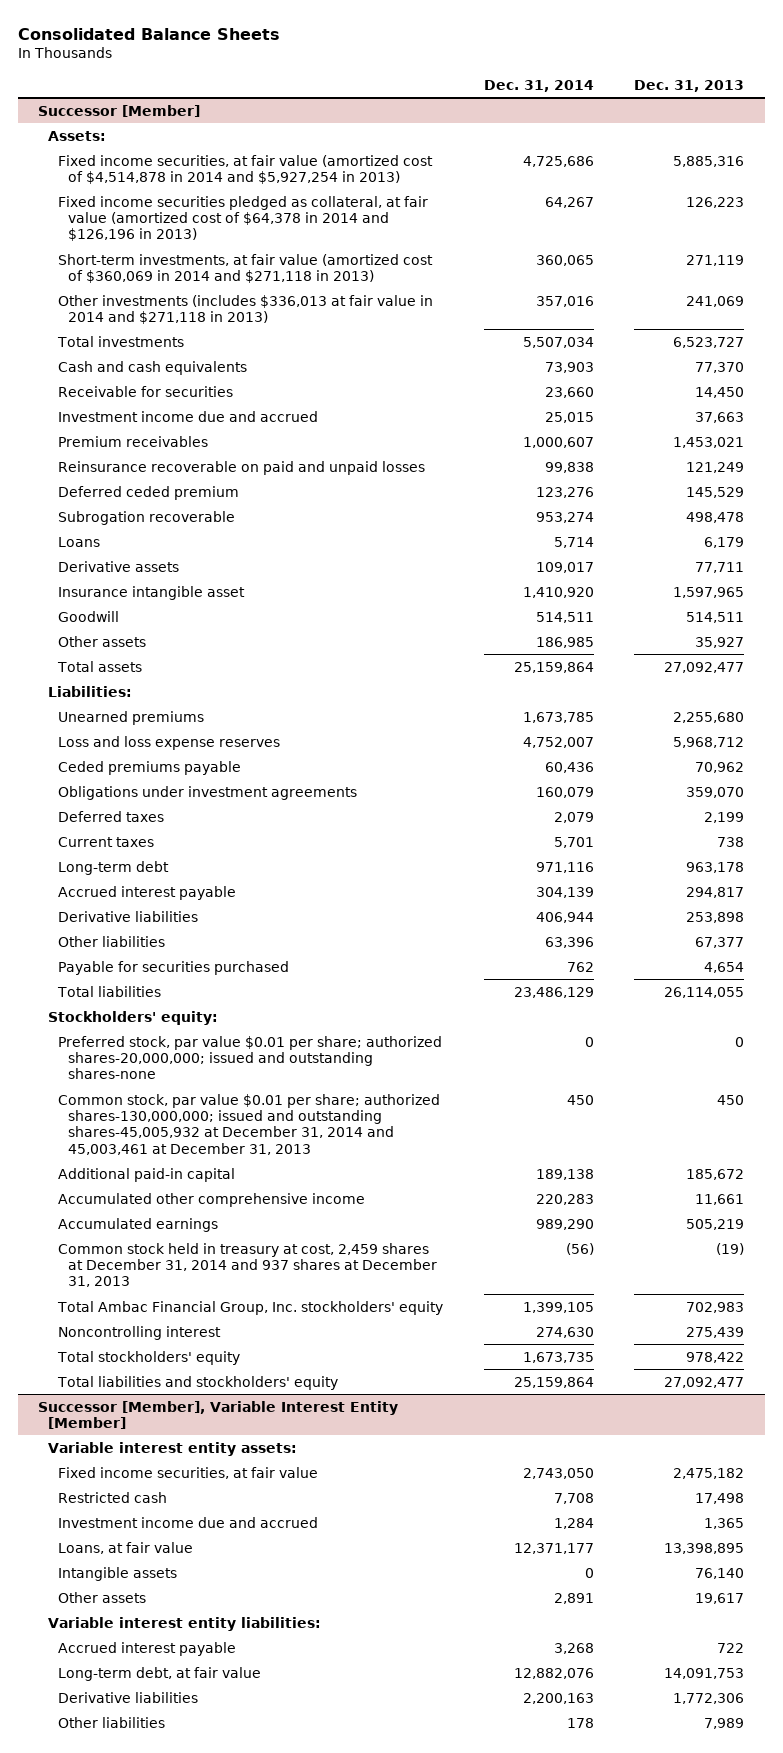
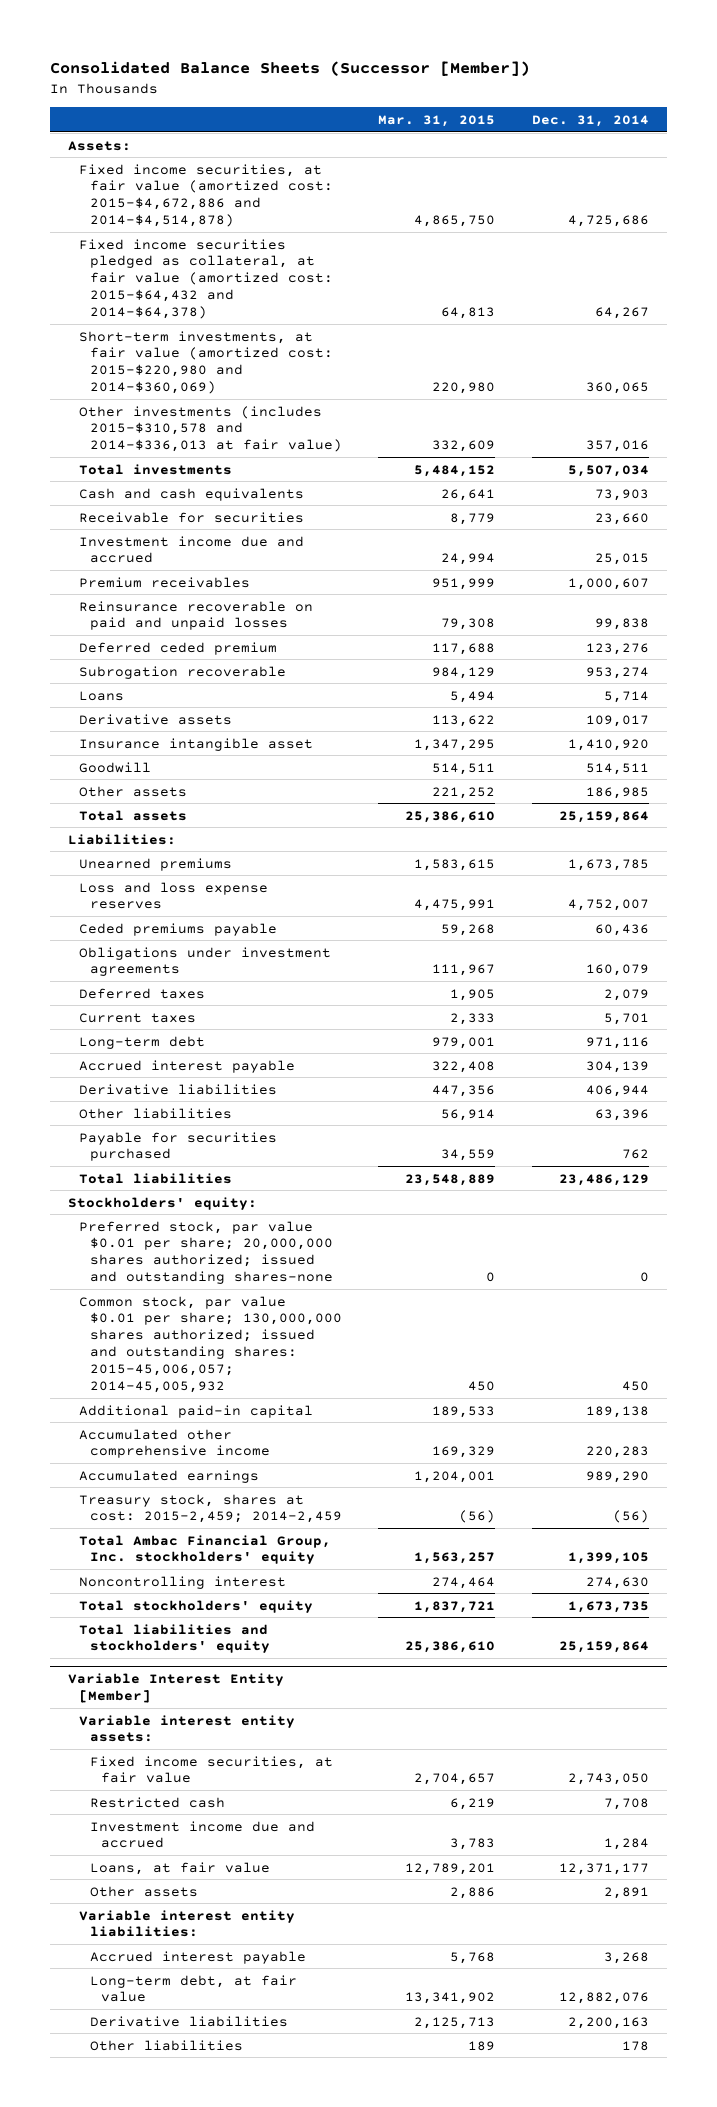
[18,27,281,40] Consolidated Balance Sheets -> [50,60,531,76] Consolidated Balance Sheets (Successor [Member])
[634,79,745,92] Dec. 31, 2013 -> none
none -> [378,114,496,127] Mar. 31, 2015
[38,104,201,117] Successor [Member] -> none
[58,154,434,184] Fixed income securities, at fair value (amortized cost of $4,514,878 in 2014 and $5,927,254 in 2013) -> [79,163,334,228] Fixed income securities, at fair value (amortized cost: 2015-$4,672,886 and 2014-$4,514,878)
[58,195,429,242] Fixed income securities pledged as collateral, at fair value (amortized cost of $64,378 in 2014 and $126,196 in 2013) -> [79,238,334,320] Fixed income securities pledged as collateral, at fair value (amortized cost: 2015-$64,432 and 2014-$64,378)
[58,253,434,283] Short-term investments, at fair value (amortized cost of $360,069 in 2014 and $271,118 in 2013) -> [79,330,334,395] Short-term investments, at fair value (amortized cost: 2015-$220,980 and 2014-$360,069)
[58,294,434,324] Other investments (includes $336,013 at fair value in 2014 and $271,118 in 2013) -> [79,405,343,453] Other investments (includes 2015-$310,578 and 2014-$336,013 at fair value)
[58,1035,443,1080] Preferred stock, par value $0.01 per share; authorized shares-20,000,000; issued and outstanding shares-none -> [79,1220,334,1285] Preferred stock, par value $0.01 per share; 20,000,000 shares authorized; issued and outstanding shares-none
[58,1093,441,1155] Common stock, par value $0.01 per share; authorized shares-130,000,000; issued and outstanding shares-45,005,932 at December 31, 2014 and 45,003,461 at December 31, 2013 -> [79,1295,343,1394] Common stock, par value $0.01 per share; 130,000,000 shares authorized; issued and outstanding shares: 2015-45,006,057; 2014-45,005,932
[58,1242,437,1288] Common stock held in treasury at cost, 2,459 shares at December 31, 2014 and 937 shares at December 31, 2013 -> [79,1493,343,1524] Treasury stock, shares at cost: 2015-2,459; 2014-2,459
[38,1400,399,1429] Successor [Member], Variable Interest Entity [Member] -> [68,1673,285,1703] Variable Interest Entity [Member]
[58,1566,178,1581] Intangible assets -> none

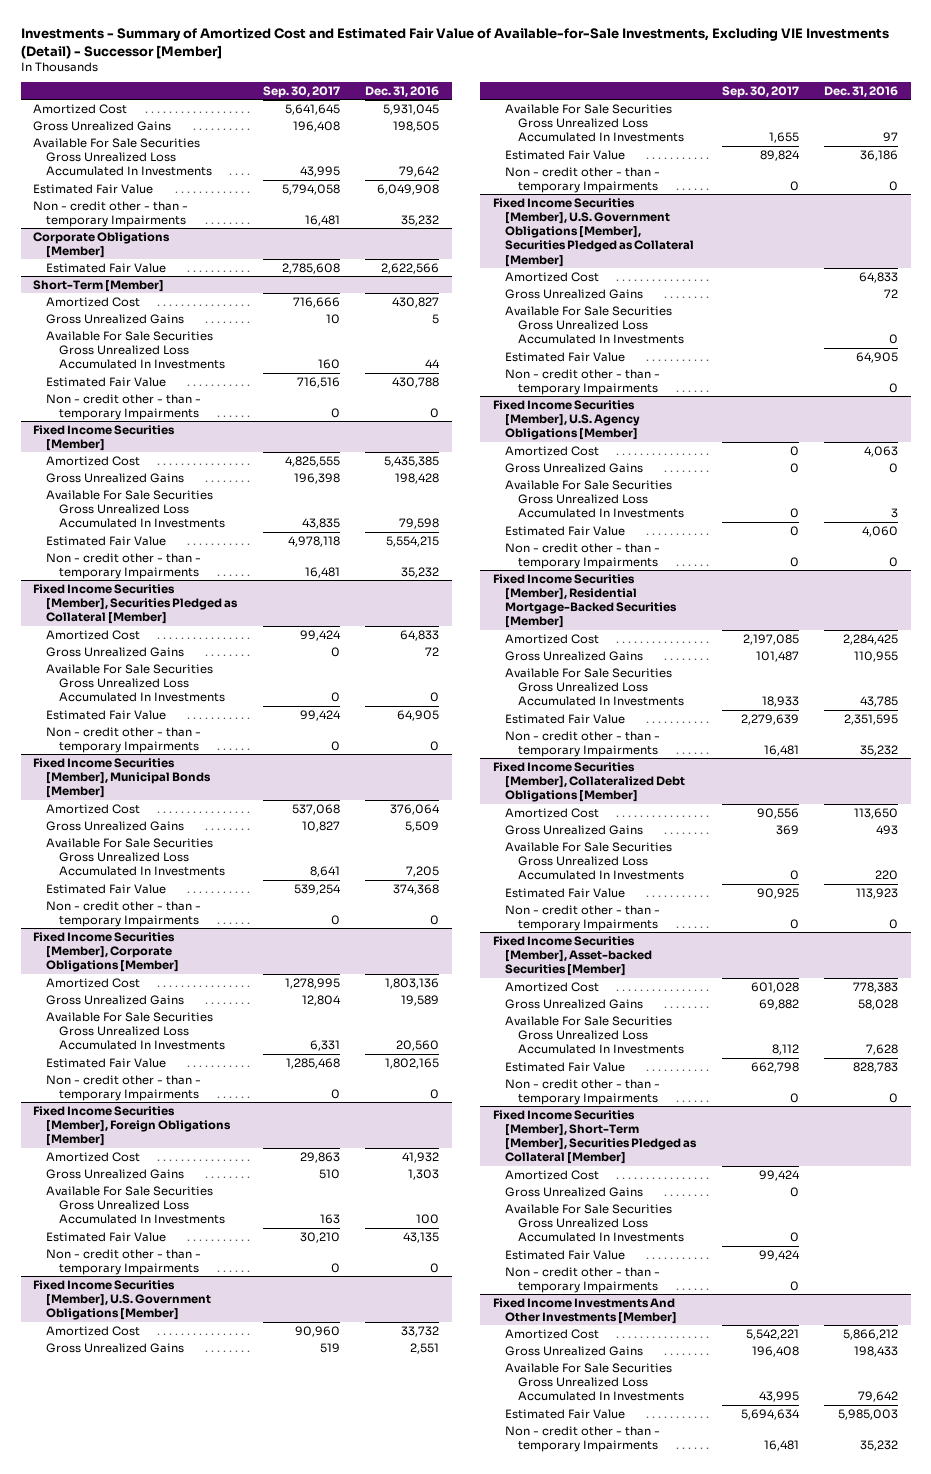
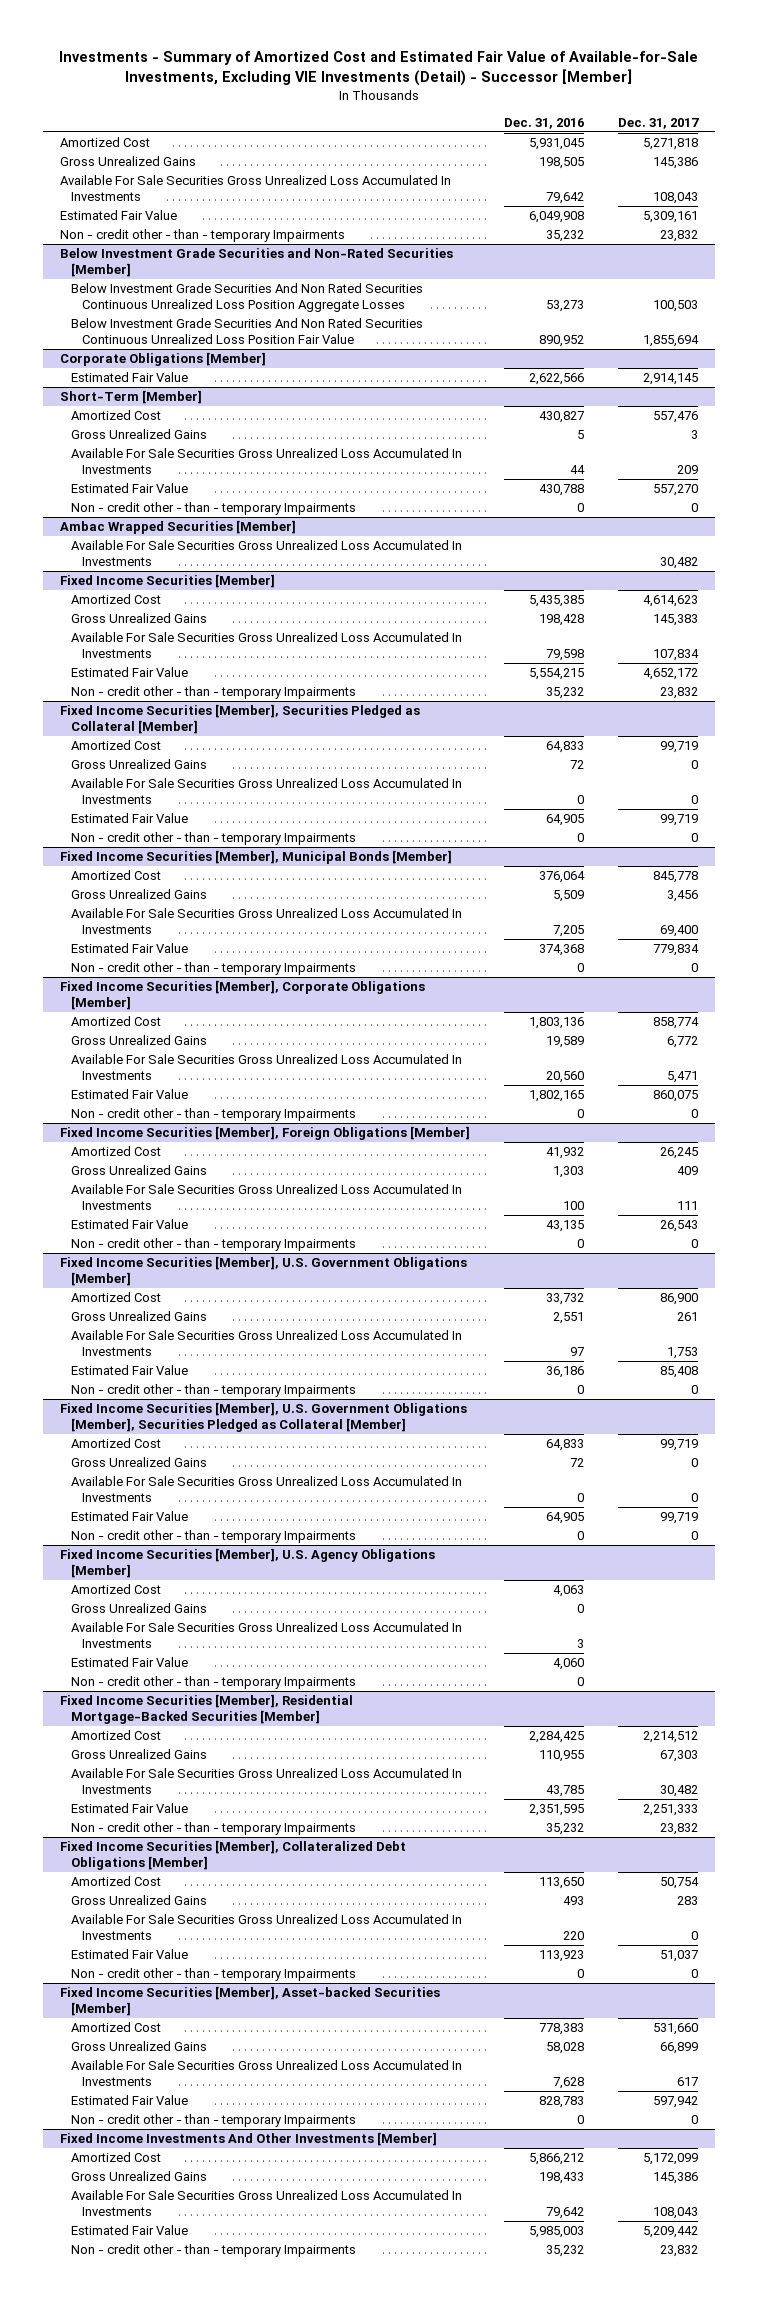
[262,86,340,99] Sep. 30, 2017 -> none
none -> [617,117,699,129] Dec. 31, 2017
none -> [59,248,453,278] Below Investment Grade Securities and Non-Rated Securities [Member]
none -> [70,283,423,313] Below Investment Grade Securities And Non Rated Securities Continuous Unrealized Loss Position Aggregate Losses
none -> [70,318,423,345] Below Investment Grade Securities And Non Rated Securities Continuous Unrealized Loss Position Fair Value
none -> [59,520,296,535] Ambac Wrapped Securities [Member]
none -> [70,540,462,567] Available For Sale Securities Gross Unrealized Loss Accumulated In Investments
[492,1109,698,1165] Fixed Income Securities [Member], Short-Term [Member], Securities Pledged as Collateral [Member] -> none
[505,1169,600,1180] Amortized Cost -> none
[505,1186,644,1197] Gross Unrealized Gains -> none
[505,1203,685,1243] Available For Sale Securities Gross Unrealized Loss Accumulated In Investments -> none
[505,1249,626,1260] Estimated Fair Value -> none
[505,1266,661,1293] Non - credit other - than - temporary Impairments -> none

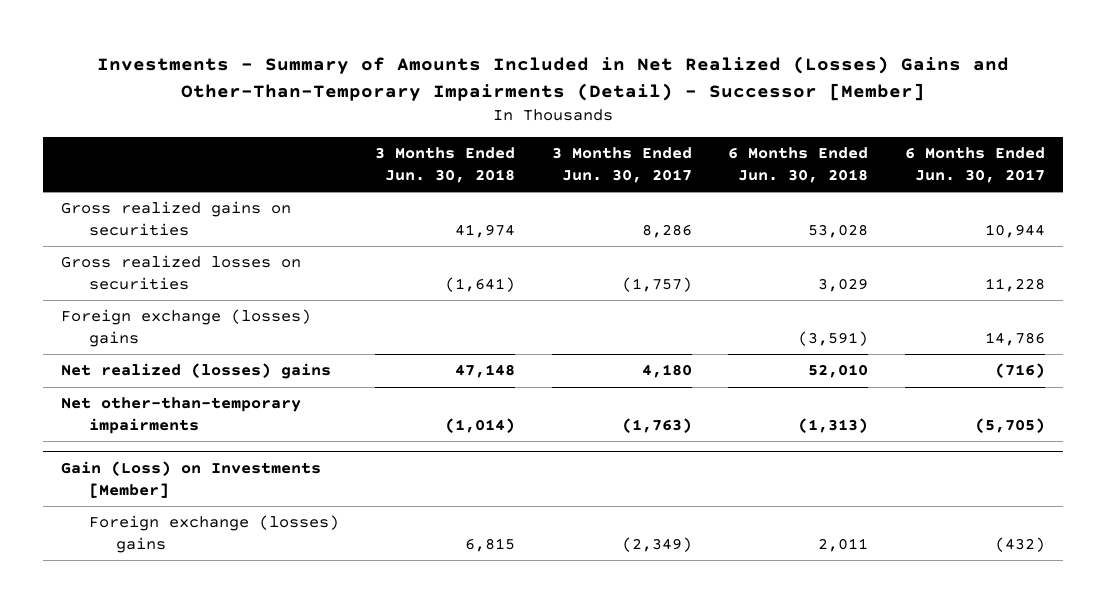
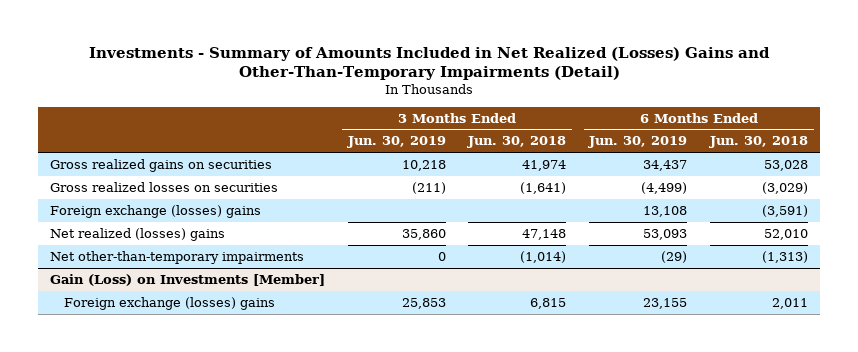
[97,55,1010,101] Investments - Summary of Amounts Included in Net Realized (Losses) Gains and Other-Than-Temporary Impairments (Detail) - Successor [Member] -> [88,46,770,81] Investments - Summary of Amounts Included in Net Realized (Losses) Gains and Other-Than-Temporary Impairments (Detail)
[551,147,692,184] 3 Months Ended Jun. 30, 2017 -> none
[904,147,1045,184] 6 Months Ended Jun. 30, 2017 -> none
none -> [346,136,446,149] Jun. 30, 2019
none -> [588,136,688,149] Jun. 30, 2019
[818,278,869,293] 3,029 -> [762,181,809,194] (3,029)

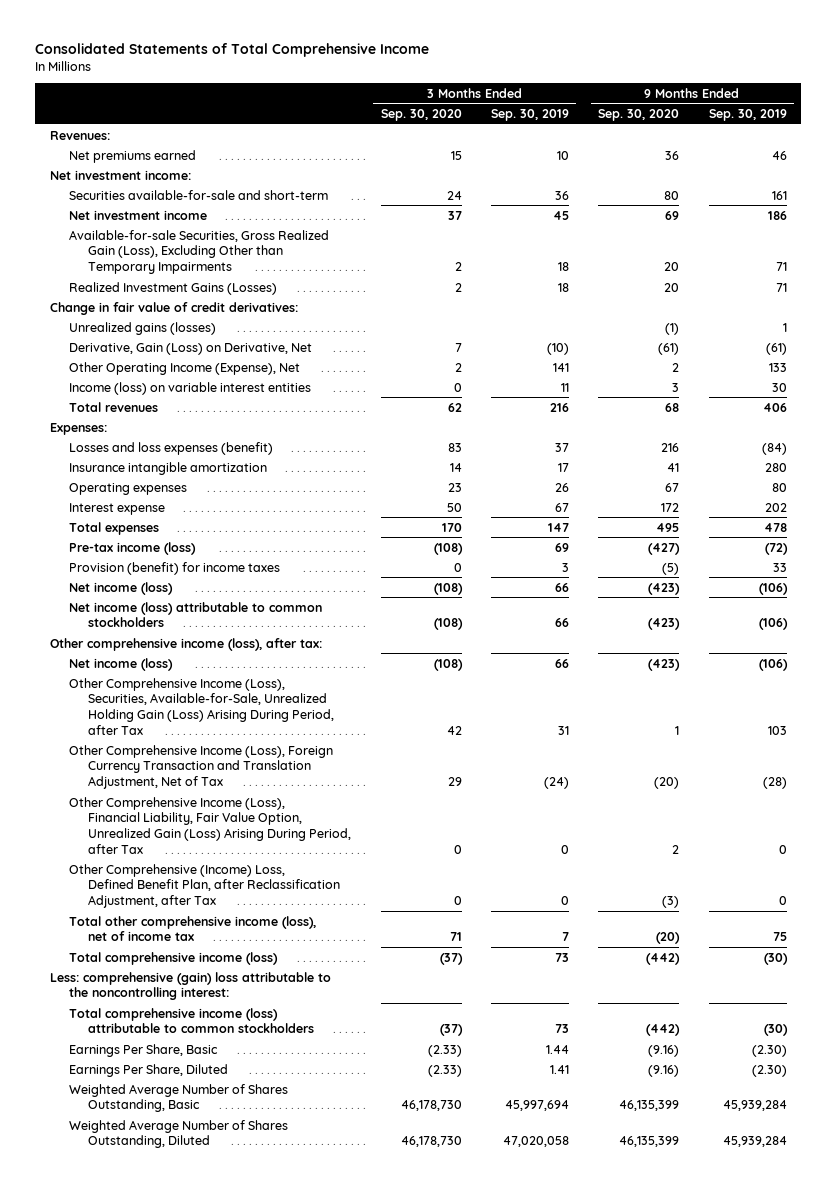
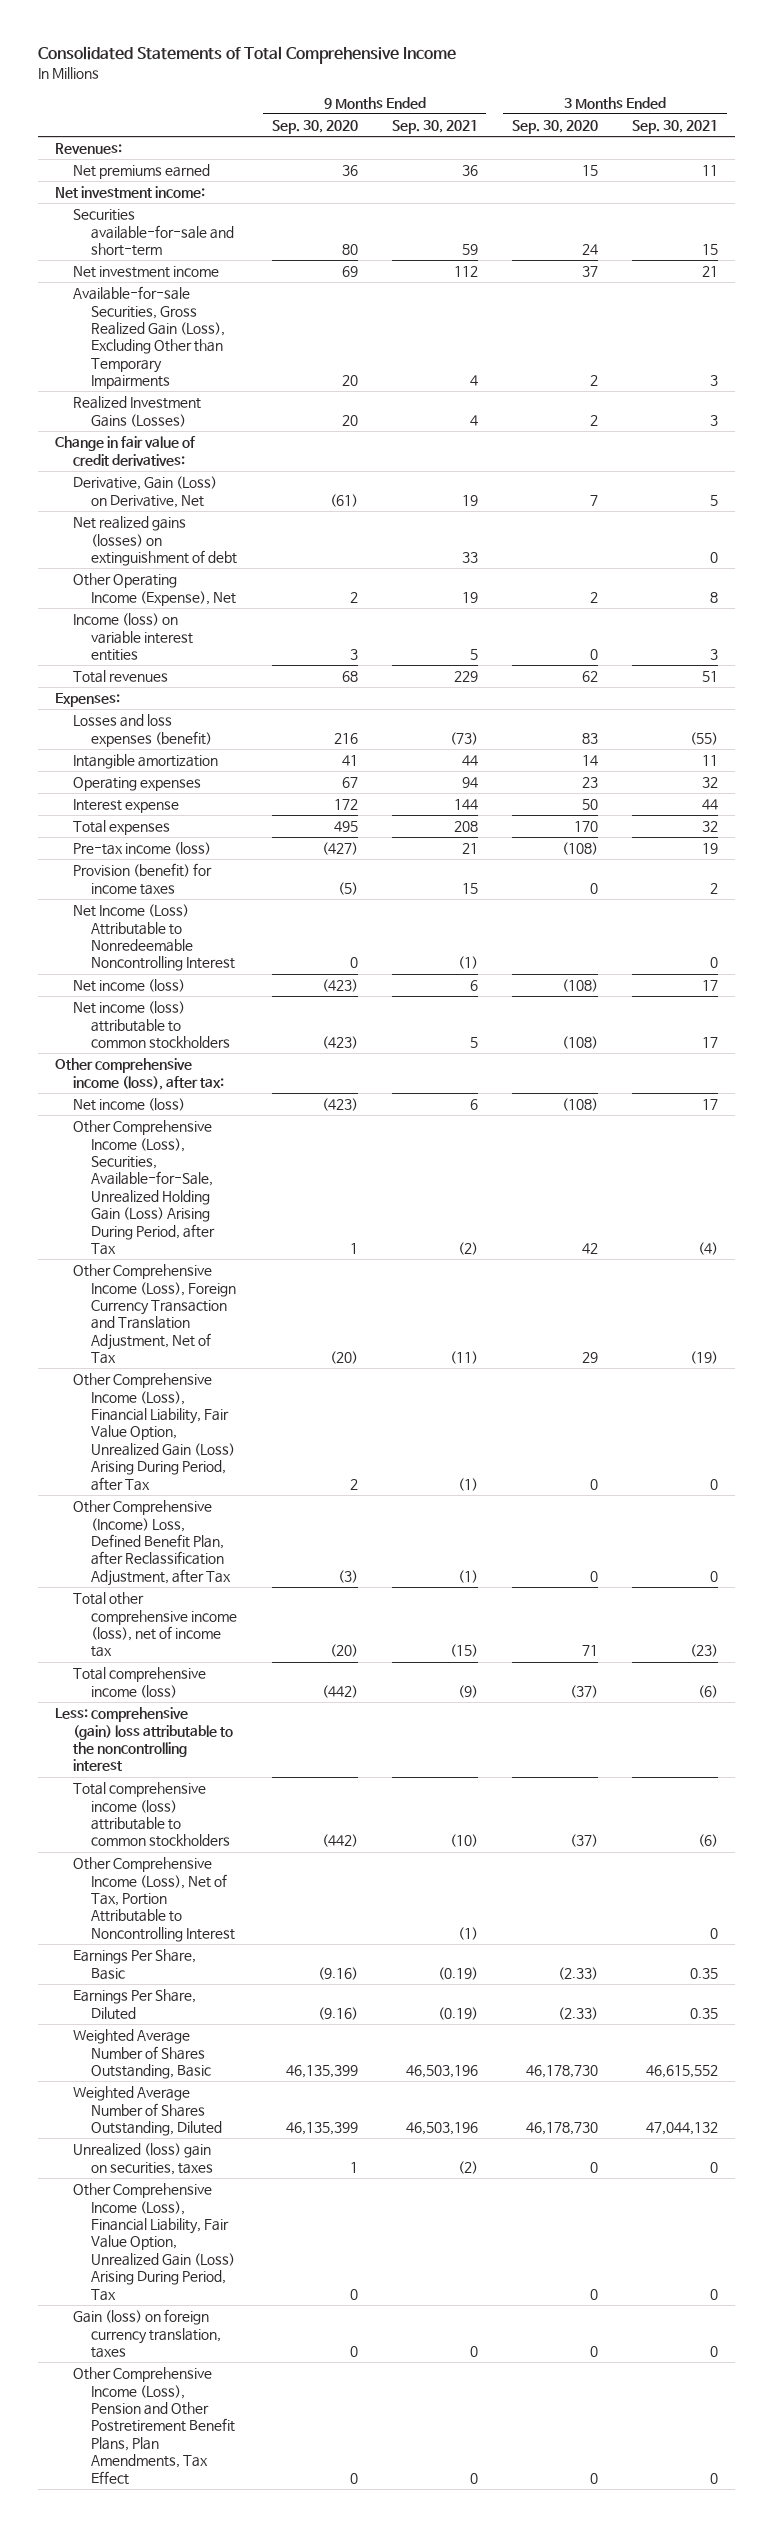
[490,109,569,122] Sep. 30, 2019 -> none
[708,109,787,122] Sep. 30, 2019 -> none
none -> [391,119,478,134] Sep. 30, 2021
none -> [632,119,719,134] Sep. 30, 2021
[69,321,217,335] Unrealized gains (losses) -> none
none -> [73,516,238,566] Net realized gains (losses) on extinguishment of debt
[69,461,268,475] Insurance intangible amortization -> [73,754,219,770] Intangible amortization
none -> [73,904,236,972] Net Income (Loss) Attributable to Nonredeemable Noncontrolling Interest
[49,971,331,1001] Less: comprehensive (gain) loss attributable to the noncontrolling interest: -> [55,1707,234,1772] Less: comprehensive (gain) loss attributable to the noncontrolling interest
none -> [73,1857,236,1942] Other Comprehensive Income (Loss), Net of Tax, Portion Attributable to Noncontrolling Interest
none -> [73,2143,214,2175] Unrealized (loss) gain on securities, taxes
none -> [73,2183,236,2301] Other Comprehensive Income (Loss), Financial Liability, Fair Value Option, Unrealized Gain (Loss) Arising During Period, Tax
none -> [73,2309,222,2358] Gain (loss) on foreign currency translation, taxes
none -> [73,2367,236,2485] Other Comprehensive Income (Loss), Pension and Other Postretirement Benefit Plans, Plan Amendments, Tax Effect

